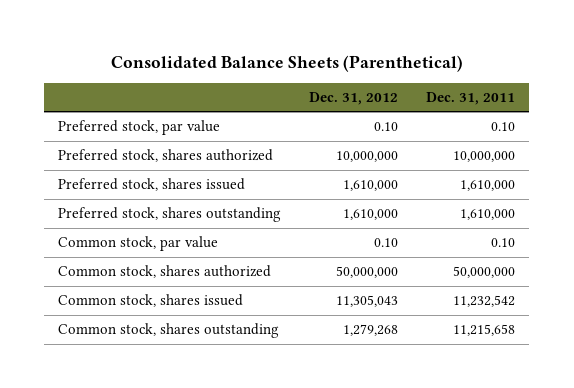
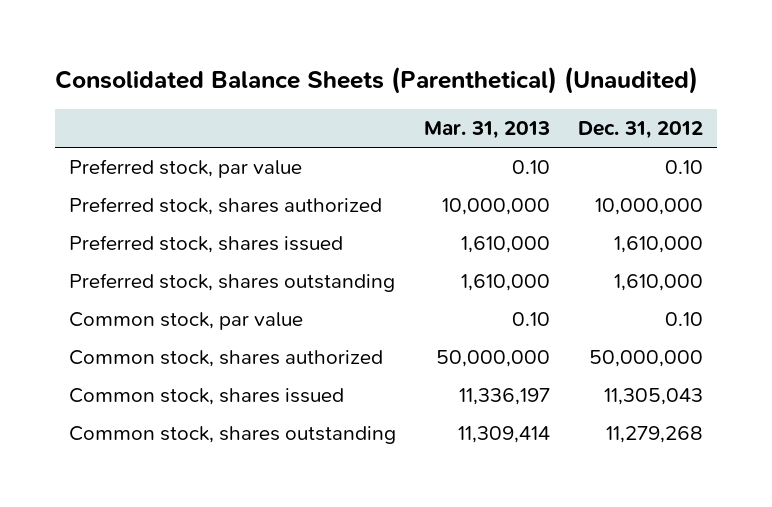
[110,54,463,72] Consolidated Balance Sheets (Parenthetical) -> [55,65,699,94] Consolidated Balance Sheets (Parenthetical) (Unaudited)
[426,91,516,105] Dec. 31, 2011 -> none
none -> [423,121,550,140] Mar. 31, 2013
[343,324,399,337] 1,279,268 -> [605,426,703,444] 11,279,268

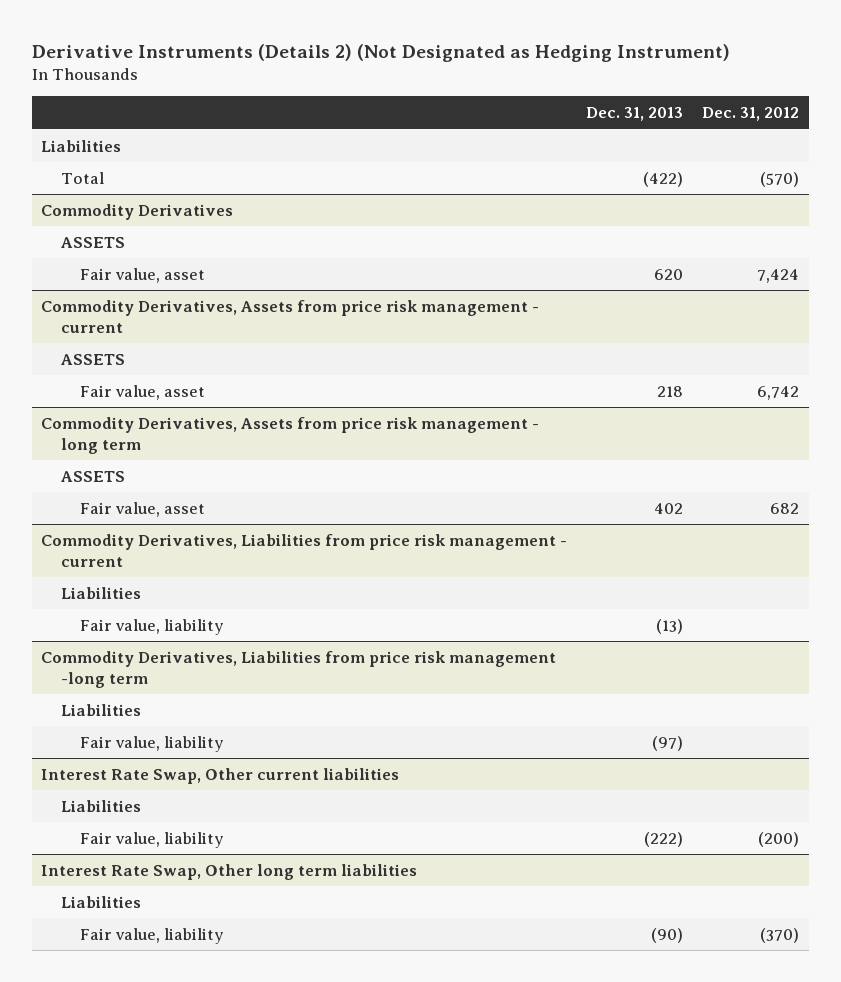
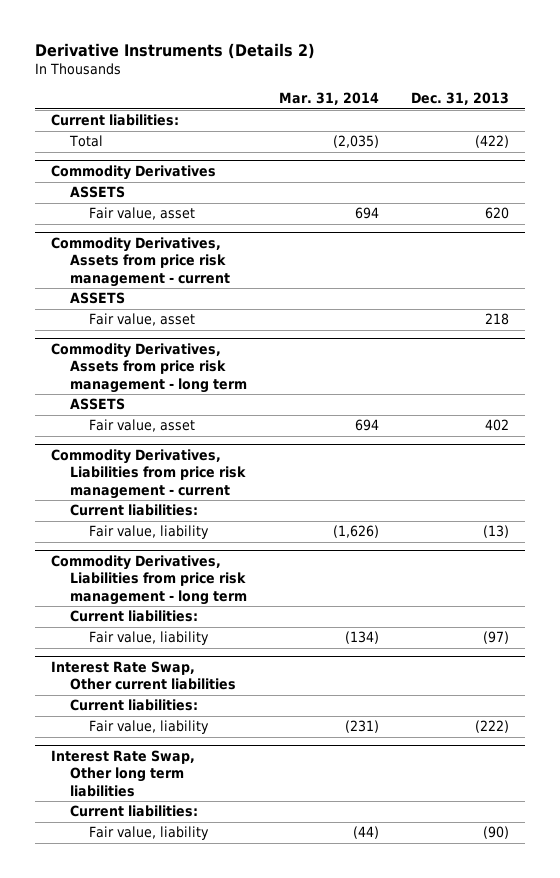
[32,43,731,62] Derivative Instruments (Details 2) (Not Designated as Hedging Instrument) -> [35,43,316,60] Derivative Instruments (Details 2)
[702,107,800,122] Dec. 31, 2012 -> none
none -> [278,92,379,106] Mar. 31, 2014
[41,139,122,152] Liabilities -> [51,114,180,127] Current liabilities:
[60,586,141,599] Liabilities -> [69,504,198,517] Current liabilities:
[41,650,557,688] Commodity Derivatives, Liabilities from price risk management -long term -> [51,555,247,605] Commodity Derivatives, Liabilities from price risk management - long term
[60,703,141,716] Liabilities -> [69,610,198,623] Current liabilities:
[60,799,141,812] Liabilities -> [69,699,198,712] Current liabilities:
[60,895,141,908] Liabilities -> [69,805,198,818] Current liabilities:

